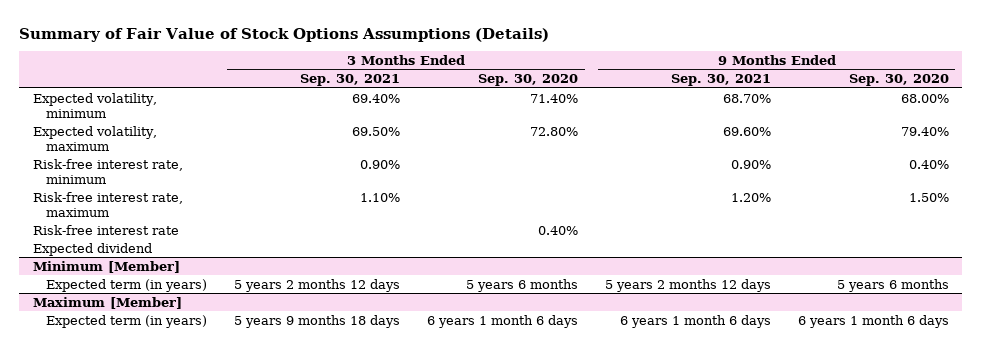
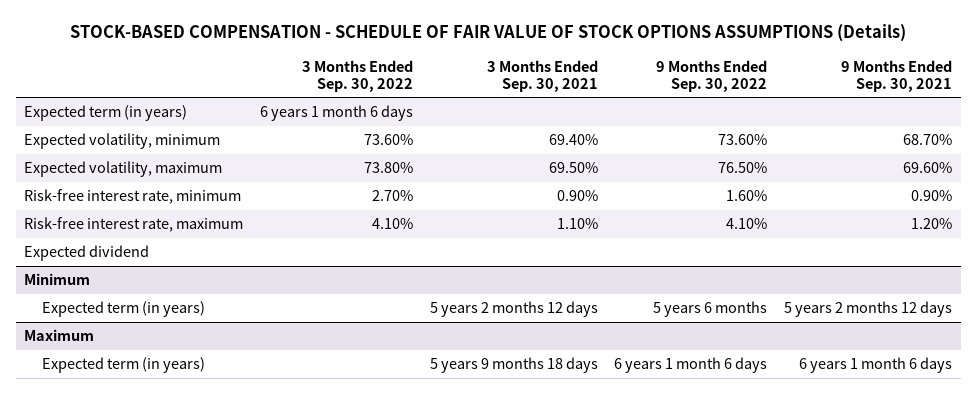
[19,27,550,42] Summary of Fair Value of Stock Options Assumptions (Details) -> [70,24,907,43] STOCK-BASED COMPENSATION - SCHEDULE OF FAIR VALUE OF STOCK OPTIONS ASSUMPTIONS (Details)
[477,74,578,87] Sep. 30, 2020 -> none
[848,74,949,87] Sep. 30, 2020 -> none
none -> [301,59,413,92] 3 Months Ended Sep. 30, 2022
none -> [656,59,768,92] 9 Months Ended Sep. 30, 2022
none -> [23,105,187,122] Expected term (in years)
[32,224,179,235] Risk-free interest rate -> none
[32,260,180,273] Minimum [Member] -> [23,273,90,286] Minimum
[32,296,182,309] Maximum [Member] -> [23,329,94,342] Maximum

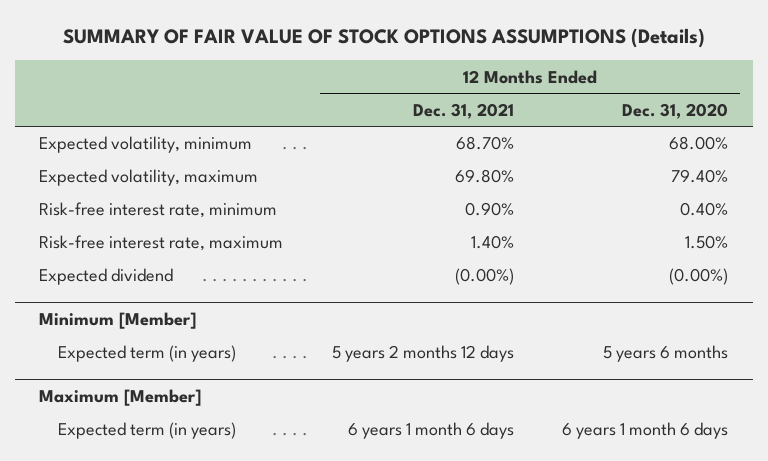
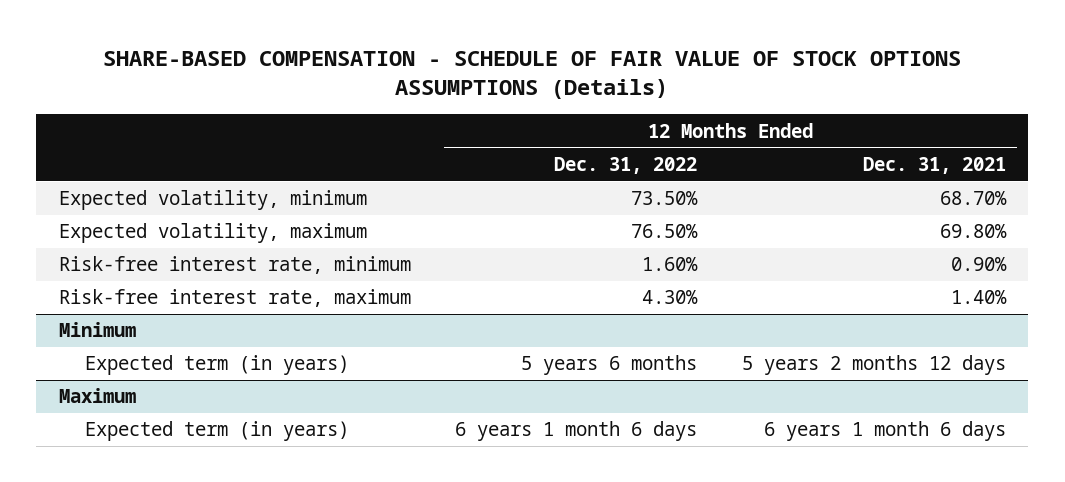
[62,27,705,48] SUMMARY OF FAIR VALUE OF STOCK OPTIONS ASSUMPTIONS (Details) -> [103,50,962,100] SHARE-BASED COMPENSATION - SCHEDULE OF FAIR VALUE OF STOCK OPTIONS ASSUMPTIONS (Details)
[622,102,729,119] Dec. 31, 2020 -> none
none -> [554,156,698,174] Dec. 31, 2022
[39,268,174,286] Expected dividend -> none
[39,312,197,330] Minimum [Member] -> [58,322,136,338] Minimum
[39,389,202,407] Maximum [Member] -> [58,388,136,404] Maximum

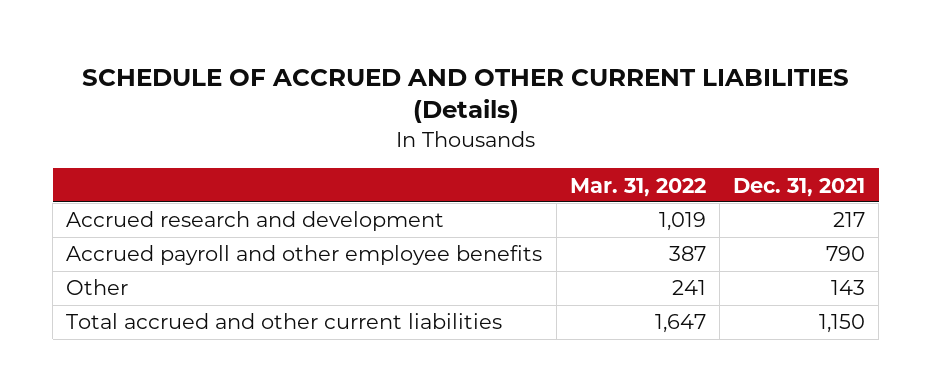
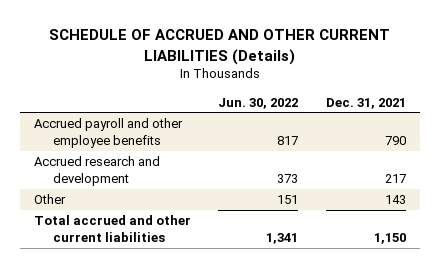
[569,177,706,197] Mar. 31, 2022 -> none
none -> [218,97,299,109] Jun. 30, 2022
[66,211,445,232] Accrued research and development -> [33,156,160,187] Accrued research and development

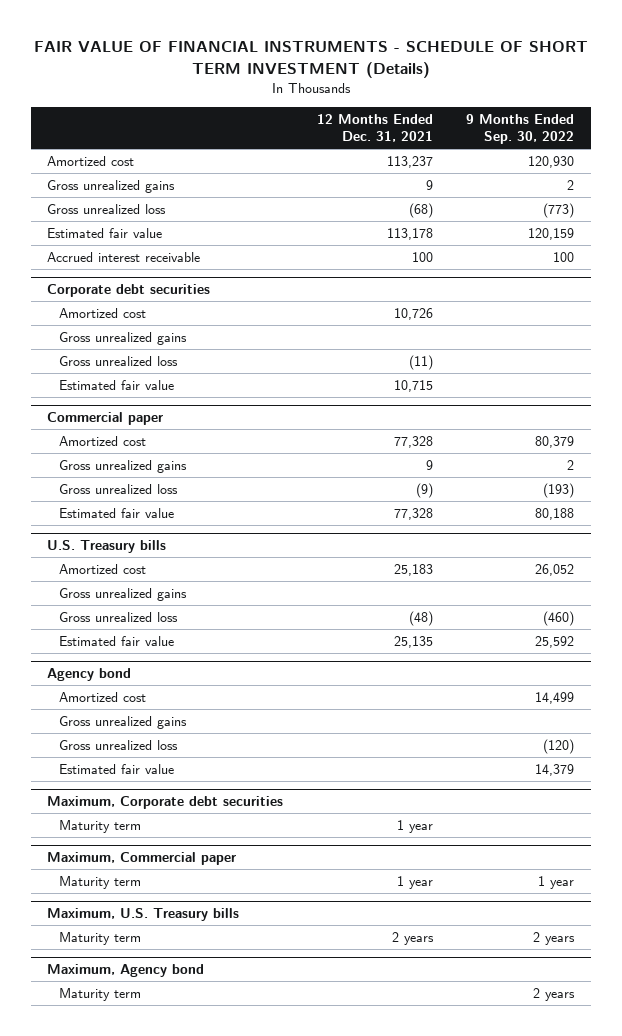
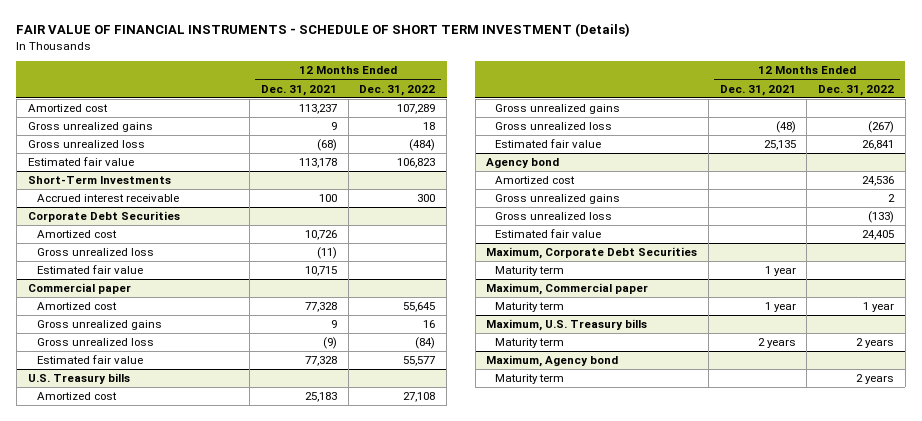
[466,114,575,145] 9 Months Ended Sep. 30, 2022 -> none
none -> [359,84,436,96] Dec. 31, 2022
none -> [27,176,171,185] Short-Term Investments
[47,284,211,298] Corporate debt securities -> [27,211,180,223] Corporate Debt Securities
[59,331,188,345] Gross unrealized gains -> none
[47,796,284,810] Maximum, Corporate debt securities -> [486,247,698,260] Maximum, Corporate Debt Securities

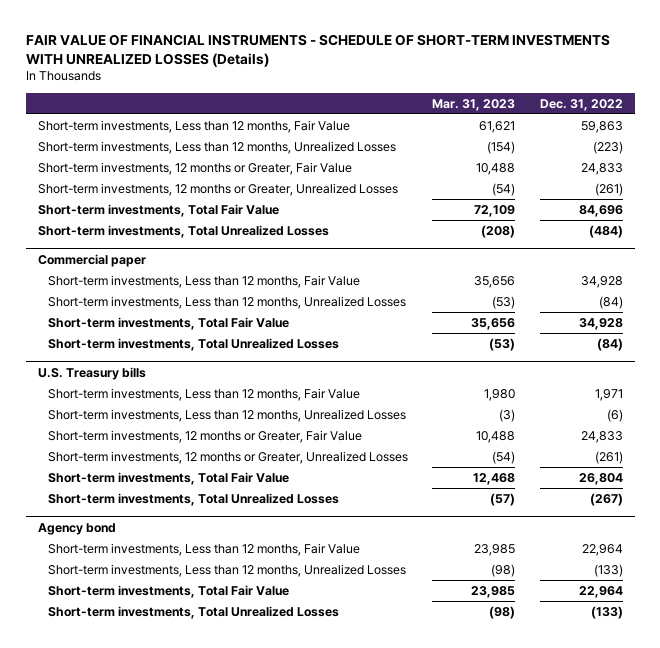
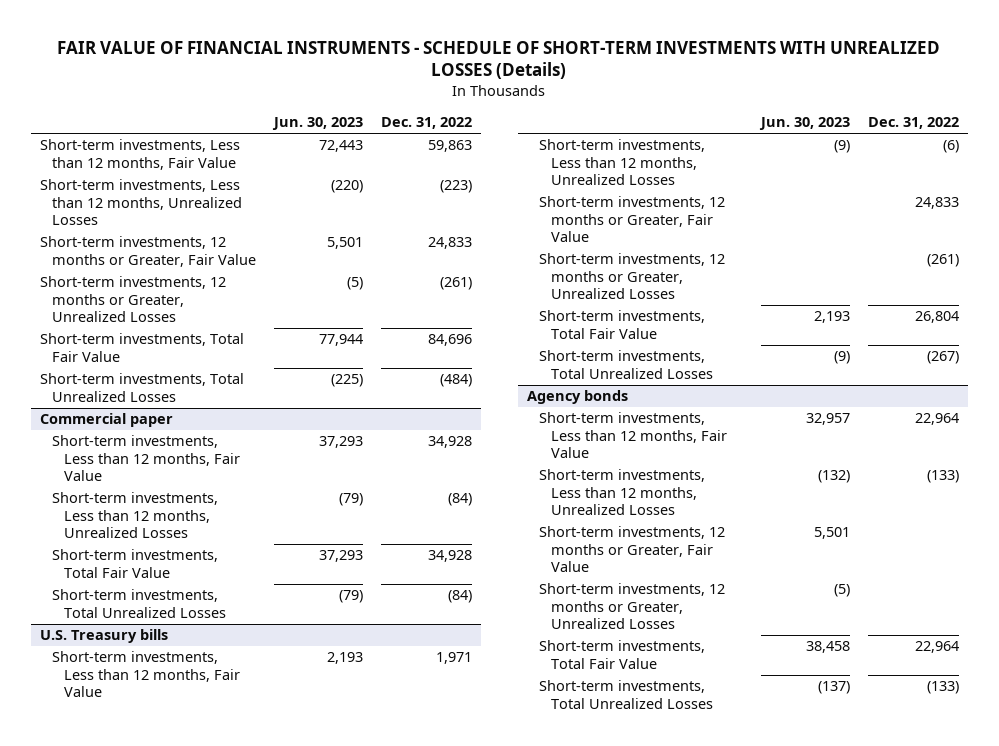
[432,98,516,111] Mar. 31, 2023 -> none
none -> [272,117,364,131] Jun. 30, 2023
[37,522,116,535] Agency bond -> [526,390,628,405] Agency bonds
none -> [538,526,725,573] Short-term investments, 12 months or Greater, Fair Value
none -> [538,583,725,630] Short-term investments, 12 months or Greater, Unrealized Losses

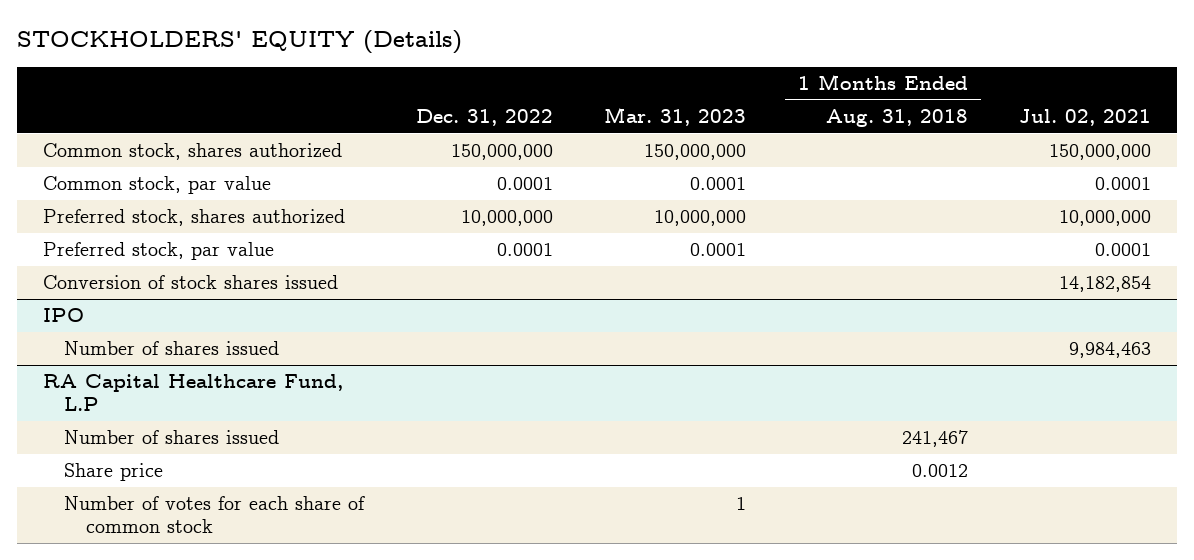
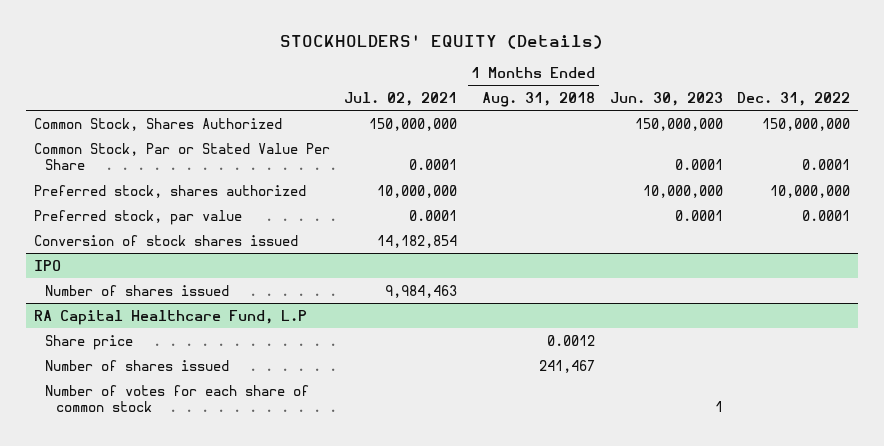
[604,107,747,127] Mar. 31, 2023 -> none
none -> [609,92,723,107] Jun. 30, 2023
[42,143,342,161] Common stock, shares authorized -> [33,117,282,131] Common Stock, Shares Authorized
[42,176,271,195] Common stock, par value -> [33,142,330,171] Common Stock, Par or Stated Value Per Share
[64,430,280,445] Number of shares issued -> [44,359,229,371] Number of shares issued

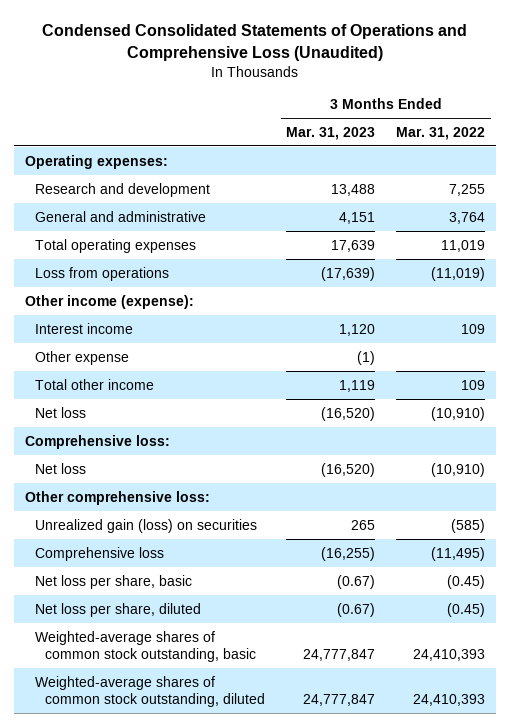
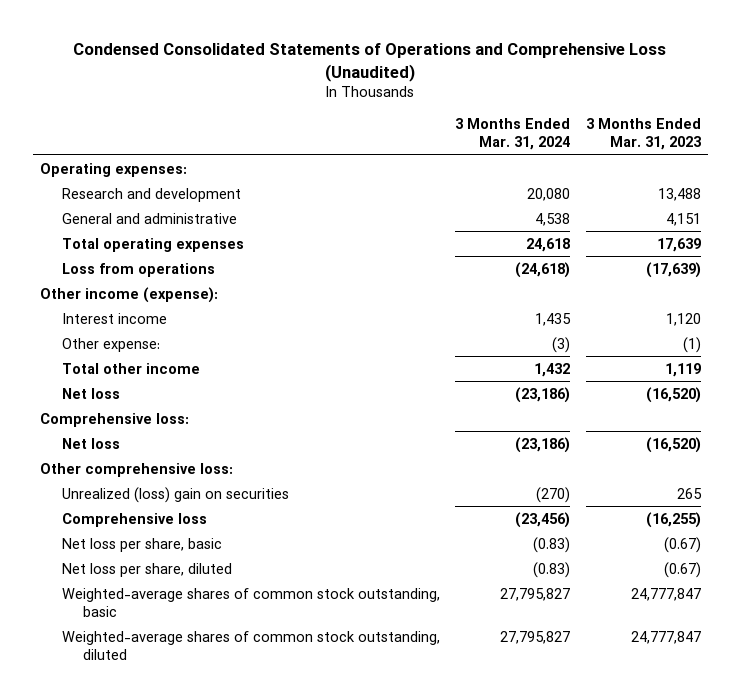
[396,126,486,140] Mar. 31, 2022 -> none
none -> [455,118,571,151] 3 Months Ended Mar. 31, 2024
[34,350,129,365] Other expense -> [61,337,160,352] Other expense:
[34,518,257,533] Unrealized gain (loss) on securities -> [61,486,289,503] Unrealized (loss) gain on securities

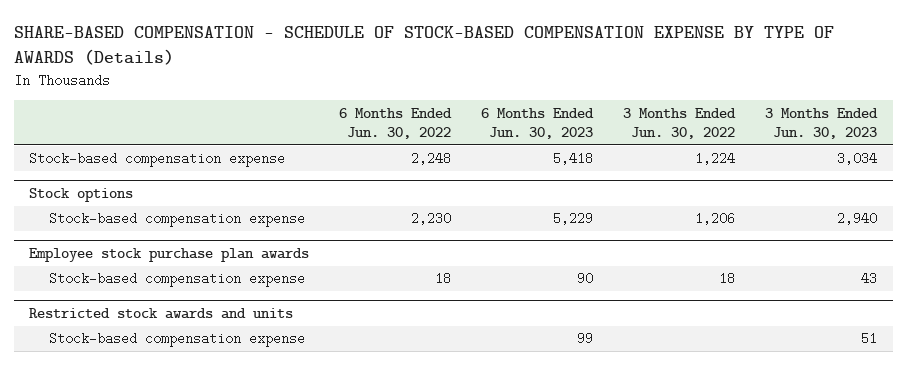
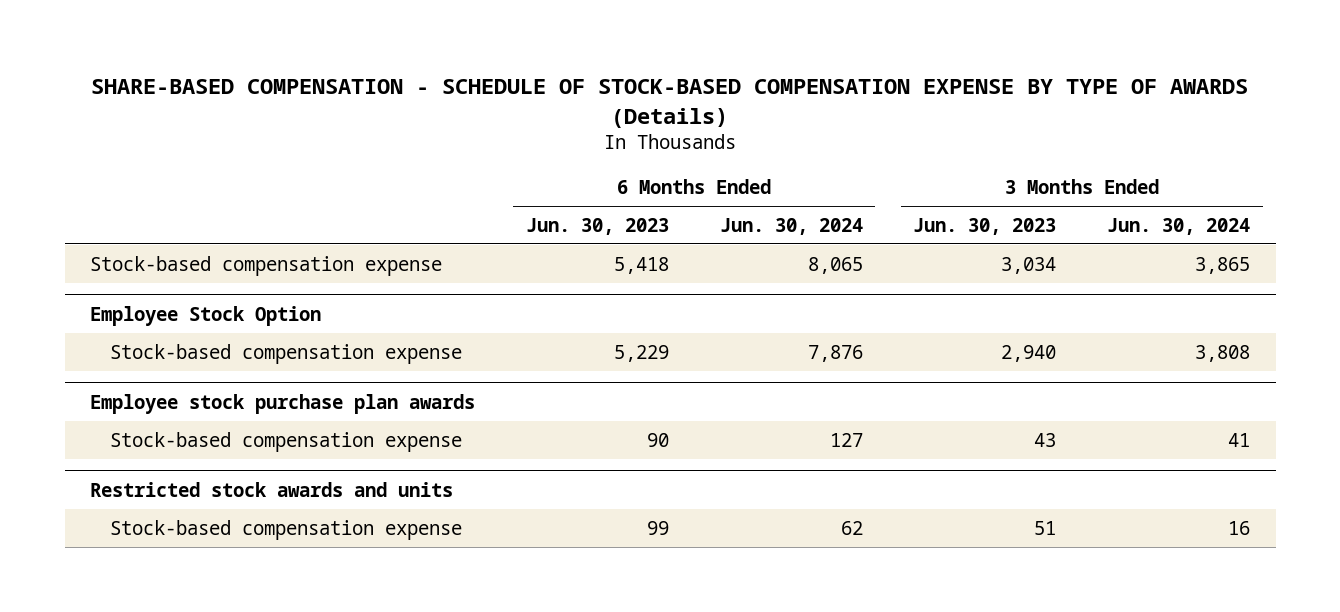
[339,107,453,140] 6 Months Ended Jun. 30, 2022 -> none
[623,107,737,140] 3 Months Ended Jun. 30, 2022 -> none
none -> [719,217,863,235] Jun. 30, 2024
none -> [1107,217,1251,235] Jun. 30, 2024
[28,188,133,203] Stock options -> [90,305,322,326] Employee Stock Option

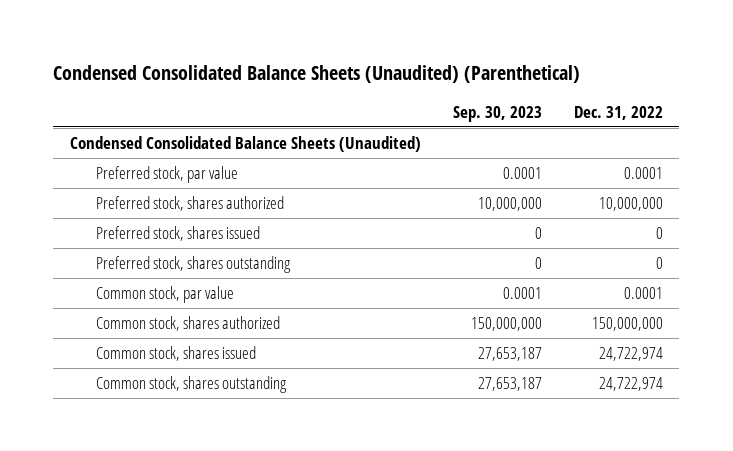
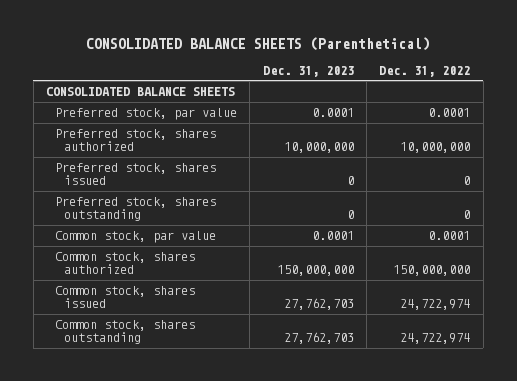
[53,64,581,83] Condensed Consolidated Balance Sheets (Unaudited) (Parenthetical) -> [86,37,431,52] CONSOLIDATED BALANCE SHEETS (Parenthetical)
[452,105,542,122] Sep. 30, 2023 -> none
none -> [262,65,354,77] Dec. 31, 2023
[69,135,421,152] Condensed Consolidated Balance Sheets (Unaudited) -> [46,87,236,97] CONSOLIDATED BALANCE SHEETS

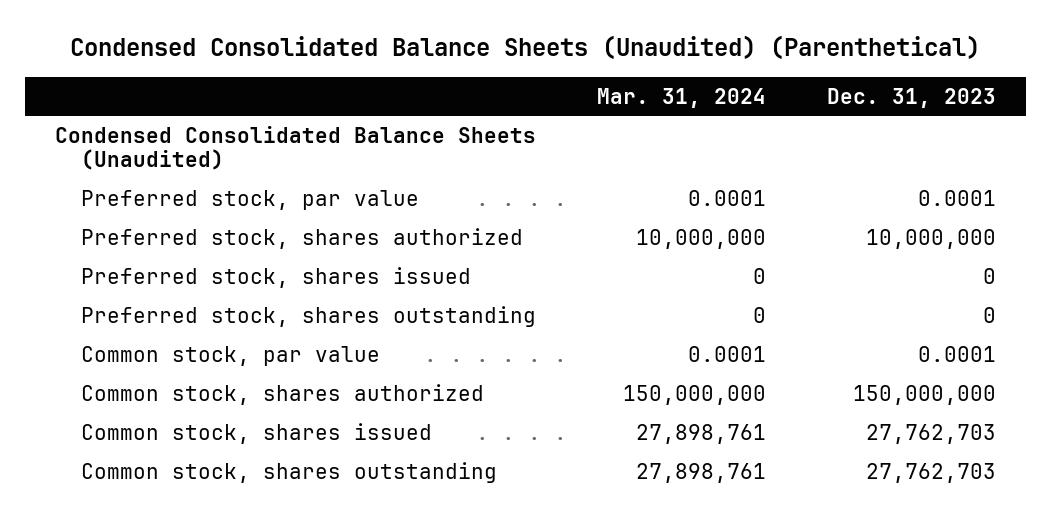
[86,37,431,52] CONSOLIDATED BALANCE SHEETS (Parenthetical) -> [70,35,981,60] Condensed Consolidated Balance Sheets (Unaudited) (Parenthetical)
[379,65,471,77] Dec. 31, 2022 -> none
none -> [596,87,766,108] Mar. 31, 2024
[46,87,236,97] CONSOLIDATED BALANCE SHEETS -> [54,125,536,170] Condensed Consolidated Balance Sheets (Unaudited)

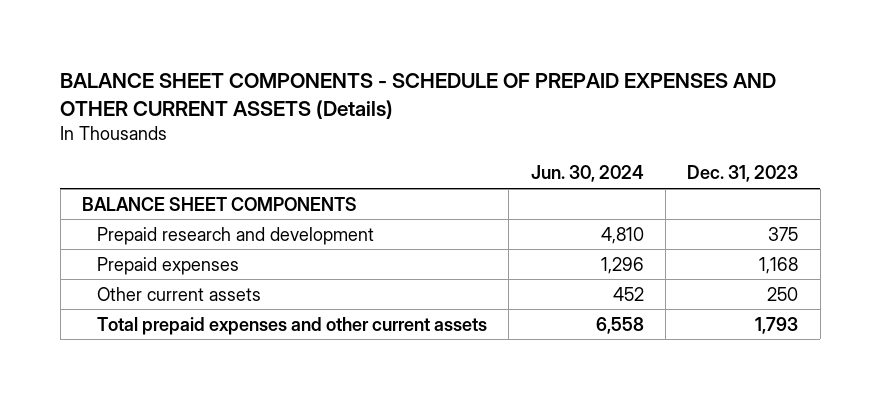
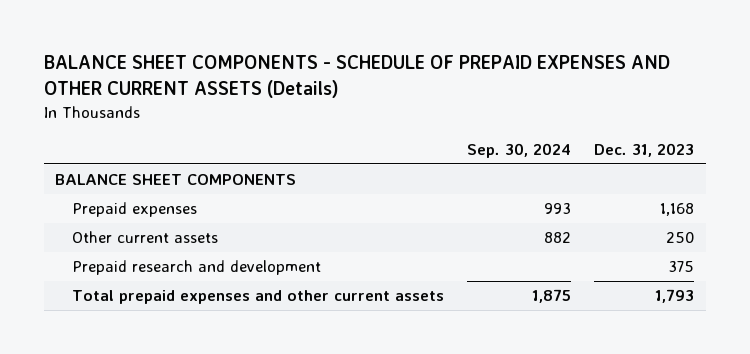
[530,165,644,183] Jun. 30, 2024 -> none
none -> [467,142,572,158] Sep. 30, 2024
[96,226,374,245] Prepaid research and development -> [72,260,322,276] Prepaid research and development

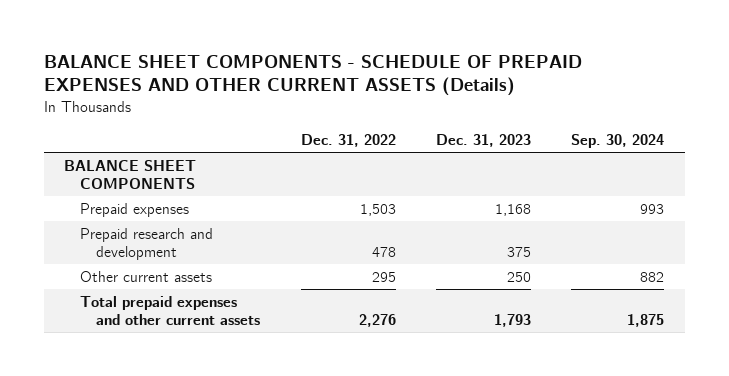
none -> [300,133,396,147] Dec. 31, 2022
[72,231,219,244] Other current assets -> [80,270,213,282] Other current assets

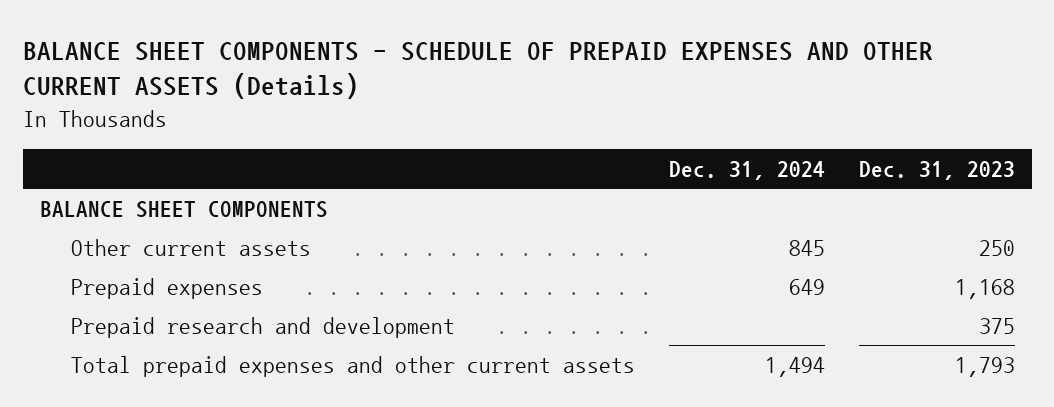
[300,133,396,147] Dec. 31, 2022 -> none
[571,133,665,148] Sep. 30, 2024 -> none
none -> [668,160,825,180] Dec. 31, 2024
[80,270,213,282] Other current assets -> [71,239,312,257] Other current assets

